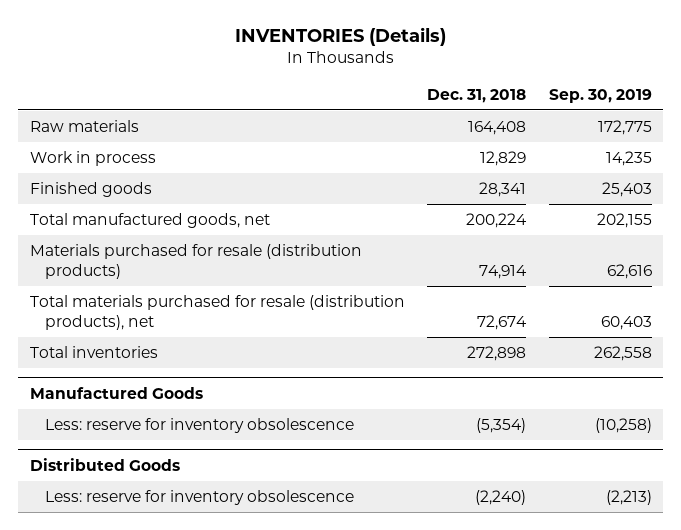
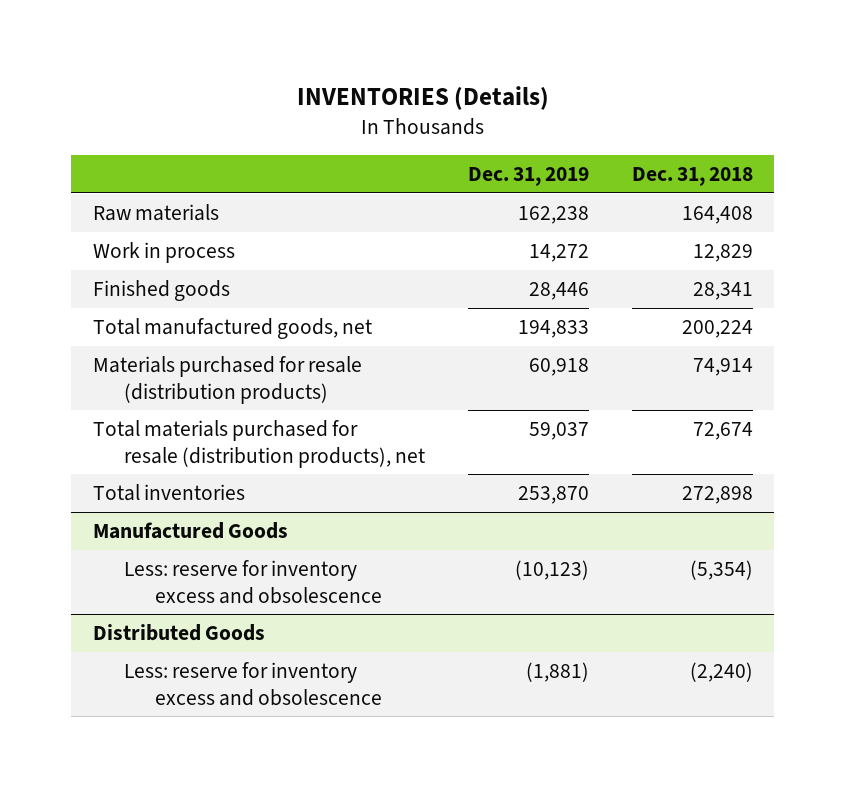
[548,88,652,103] Sep. 30, 2019 -> none
none -> [467,167,589,187] Dec. 31, 2019
[45,417,355,433] Less: reserve for inventory obsolescence -> [123,559,383,604] Less: reserve for inventory excess and obsolescence
[45,489,355,505] Less: reserve for inventory obsolescence -> [123,661,383,706] Less: reserve for inventory excess and obsolescence

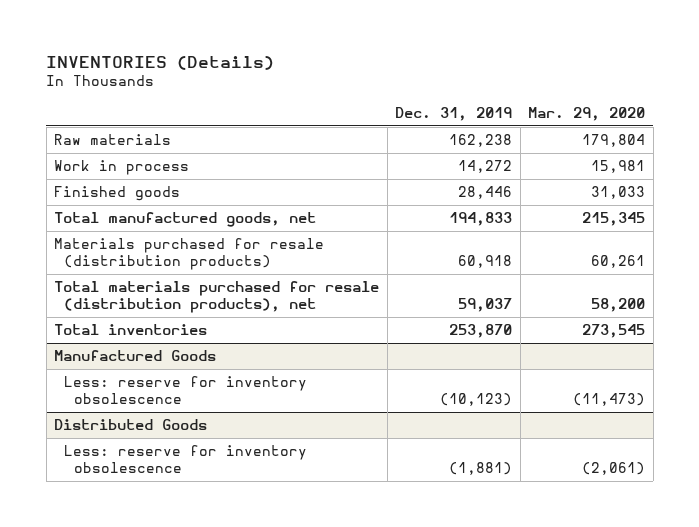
[631,167,753,187] Dec. 31, 2018 -> none
none -> [528,107,646,122] Mar. 29, 2020
[123,559,383,604] Less: reserve for inventory excess and obsolescence -> [63,376,307,404] Less: reserve for inventory obsolescence
[123,661,383,706] Less: reserve for inventory excess and obsolescence -> [63,445,307,473] Less: reserve for inventory obsolescence

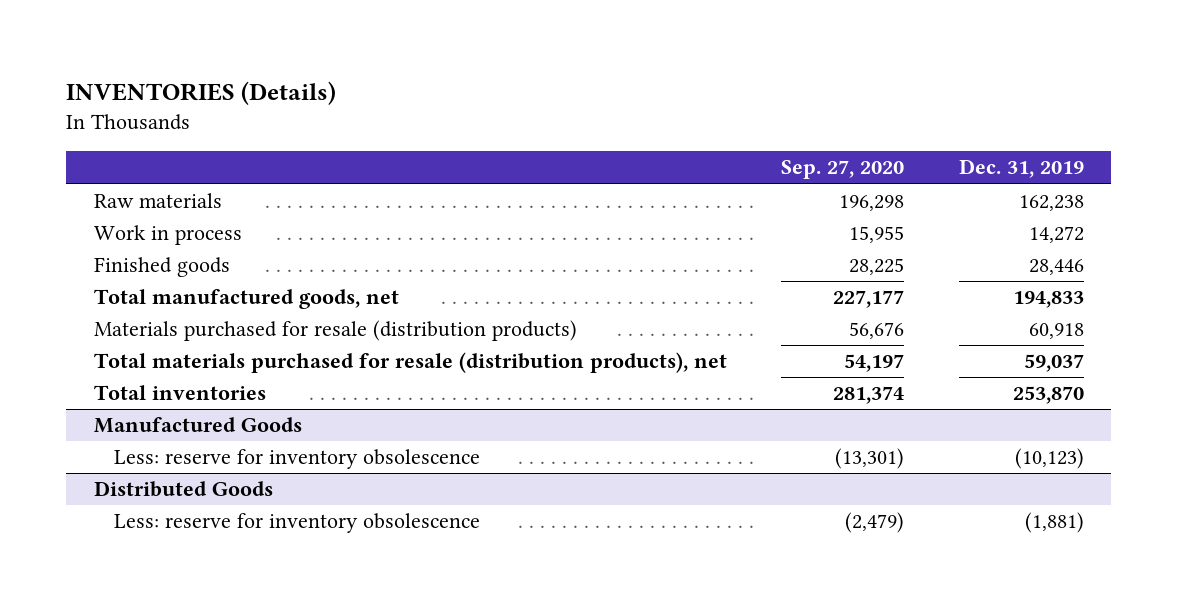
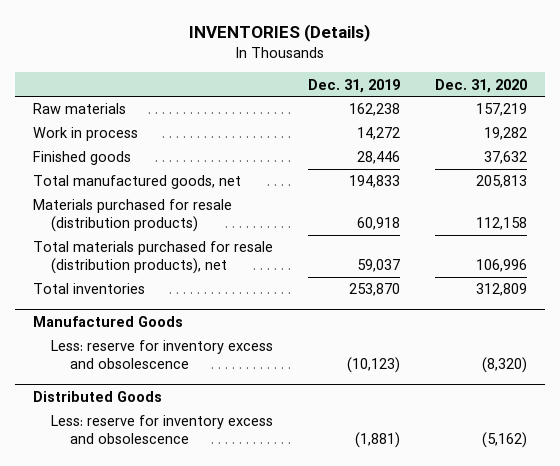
[781,160,905,180] Sep. 27, 2020 -> none
none -> [435,78,528,93] Dec. 31, 2020
[113,449,480,470] Less: reserve for inventory obsolescence -> [51,340,274,370] Less: reserve for inventory excess and obsolescence
[113,513,480,534] Less: reserve for inventory obsolescence -> [51,415,274,445] Less: reserve for inventory excess and obsolescence

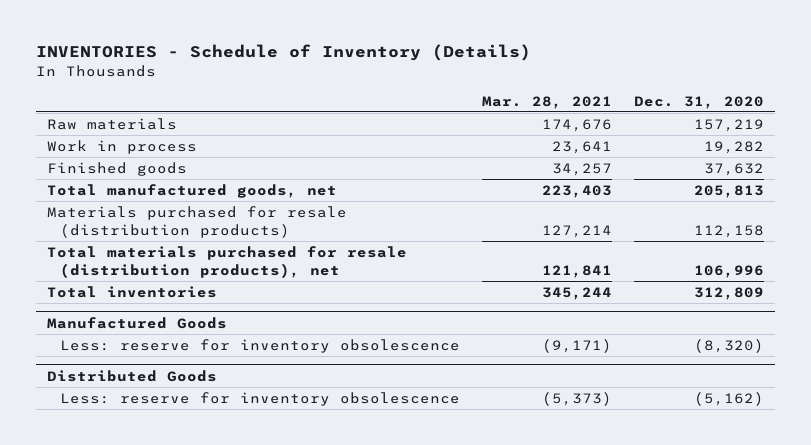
[189,23,371,42] INVENTORIES (Details) -> [36,44,532,62] INVENTORIES - Schedule of Inventory (Details)
[308,78,401,93] Dec. 31, 2019 -> none
none -> [481,95,612,109] Mar. 28, 2021
[51,340,274,370] Less: reserve for inventory excess and obsolescence -> [59,339,460,354] Less: reserve for inventory obsolescence
[51,415,274,445] Less: reserve for inventory excess and obsolescence -> [59,392,460,407] Less: reserve for inventory obsolescence

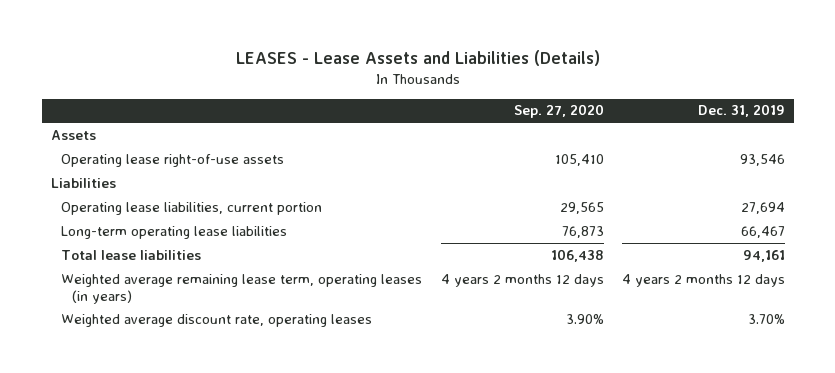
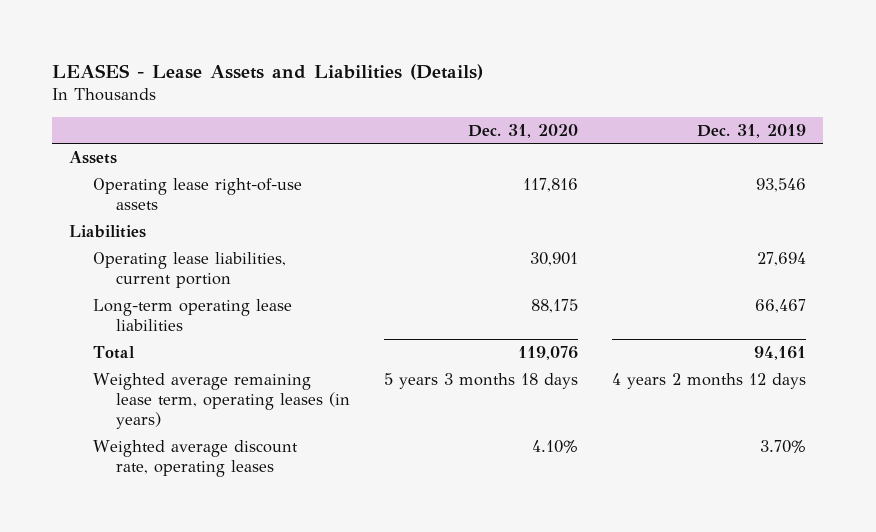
[513,104,604,119] Sep. 27, 2020 -> none
none -> [468,123,579,138] Dec. 31, 2020
[61,249,202,260] Total lease liabilities -> [92,346,135,360] Total

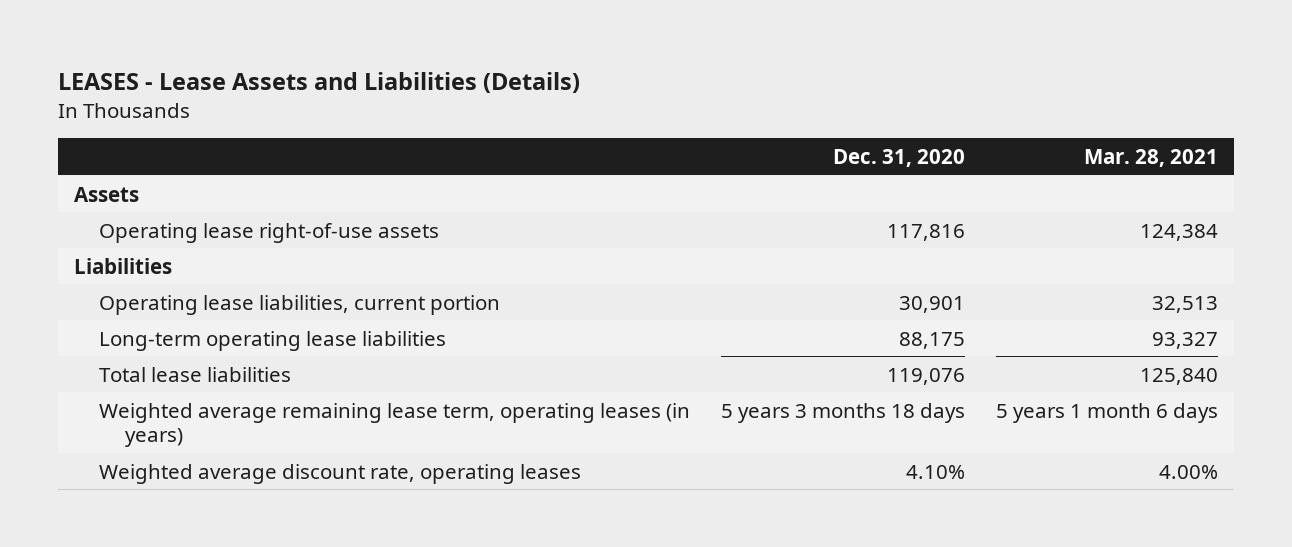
[697,123,807,138] Dec. 31, 2019 -> none
none -> [1084,149,1219,168] Mar. 28, 2021
[92,346,135,360] Total -> [99,366,292,382] Total lease liabilities

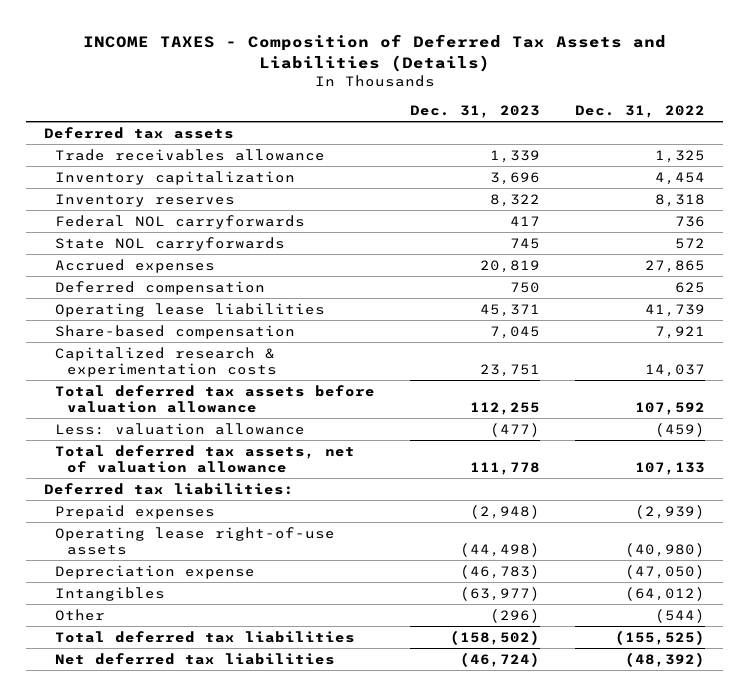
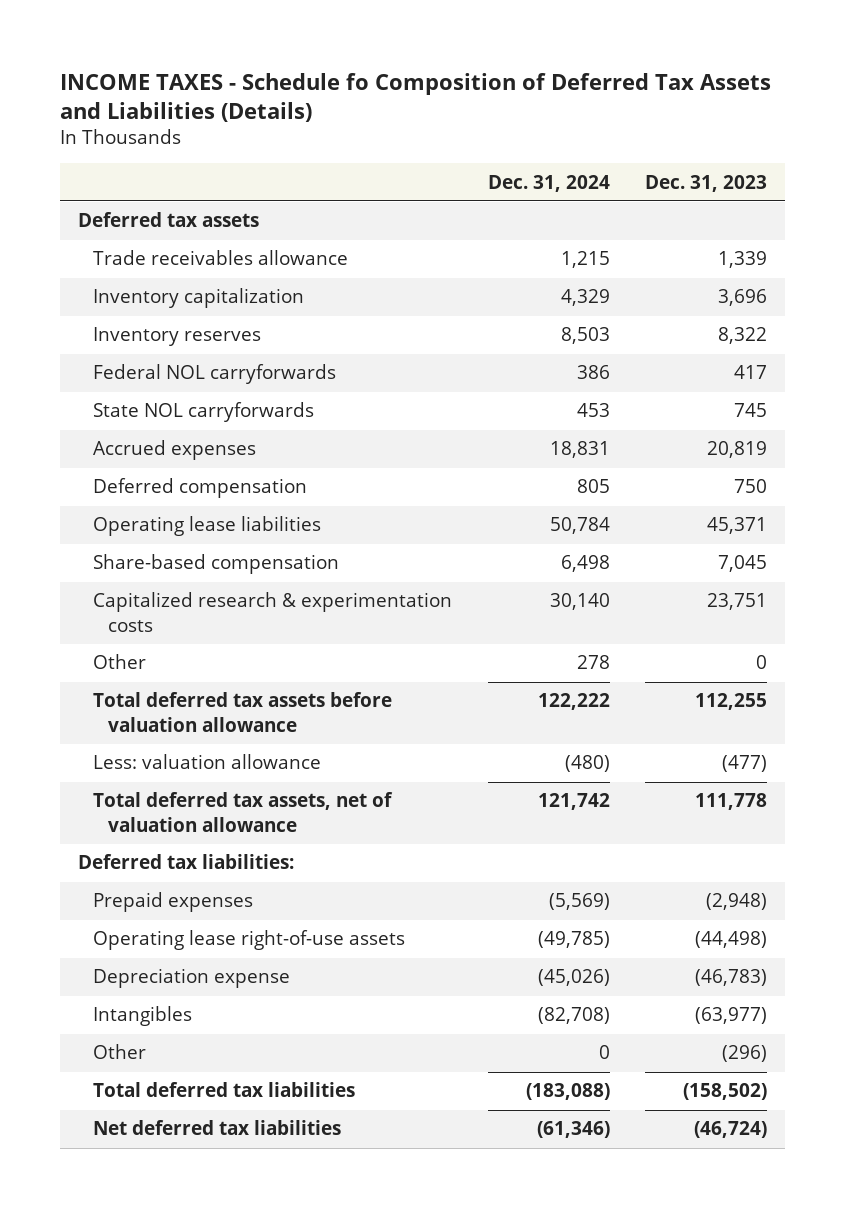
[82,34,666,72] INCOME TAXES - Composition of Deferred Tax Assets and Liabilities (Details) -> [60,72,772,122] INCOME TAXES - Schedule fo Composition of Deferred Tax Assets and Liabilities (Details)
[575,104,706,118] Dec. 31, 2022 -> none
none -> [487,174,610,192] Dec. 31, 2024
none -> [93,654,147,670] Other

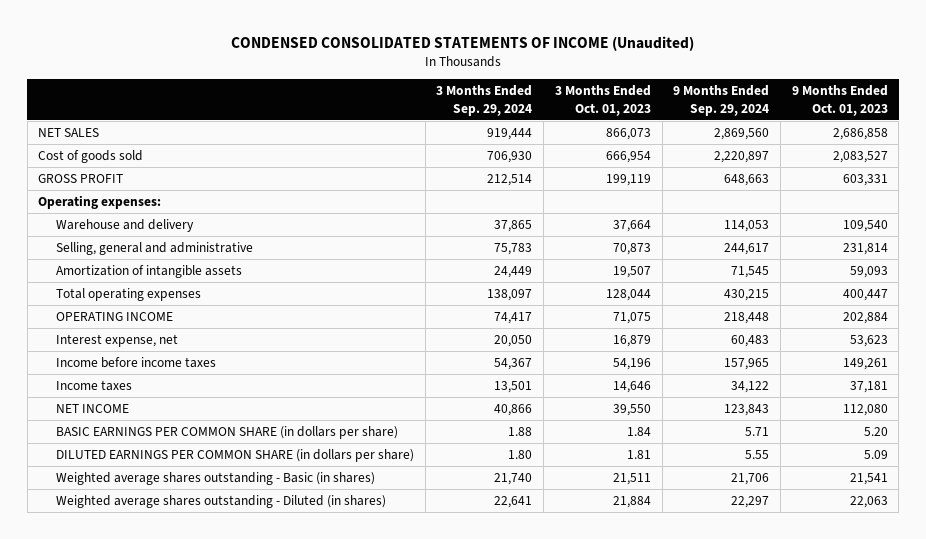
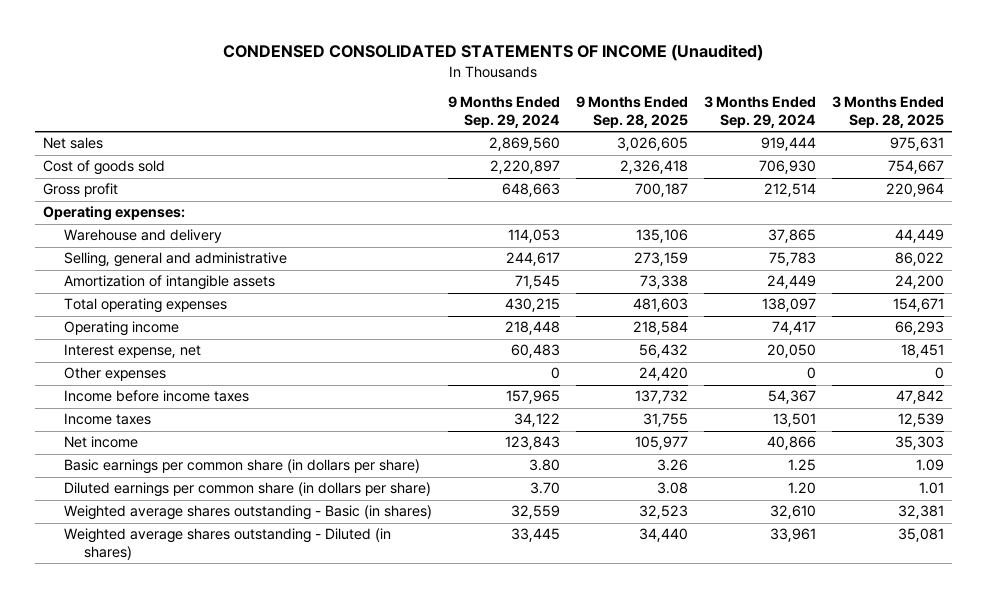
[554,85,651,116] 3 Months Ended Oct. 01, 2023 -> none
[791,85,888,116] 9 Months Ended Oct. 01, 2023 -> none
none -> [575,96,688,129] 9 Months Ended Sep. 28, 2025
none -> [831,96,944,129] 3 Months Ended Sep. 28, 2025
[38,127,100,137] NET SALES -> [43,137,104,150] Net sales
[38,173,124,183] GROSS PROFIT -> [43,183,119,198] Gross profit
[56,311,174,321] OPERATING INCOME -> [63,321,179,337] Operating income
none -> [63,367,166,382] Other expenses
[56,403,130,413] NET INCOME -> [63,436,138,449] Net income
[56,425,399,439] BASIC EARNINGS PER COMMON SHARE (in dollars per share) -> [63,459,420,475] Basic earnings per common share (in dollars per share)
[508,426,533,436] 1.88 -> [787,459,816,472] 1.25
[745,426,770,436] 5.71 -> [528,459,560,472] 3.80
[56,448,415,462] DILUTED EARNINGS PER COMMON SHARE (in dollars per share) -> [63,482,431,498] Diluted earnings per common share (in dollars per share)
[508,449,533,459] 1.80 -> [787,482,816,495] 1.20
[745,449,770,459] 5.55 -> [529,482,560,495] 3.70
[494,472,533,485] 21,740 -> [769,505,816,520] 32,610
[731,472,770,485] 21,706 -> [510,505,560,520] 32,559
[494,495,533,508] 22,641 -> [769,528,816,543] 33,961
[731,495,770,508] 22,297 -> [510,528,560,543] 33,445

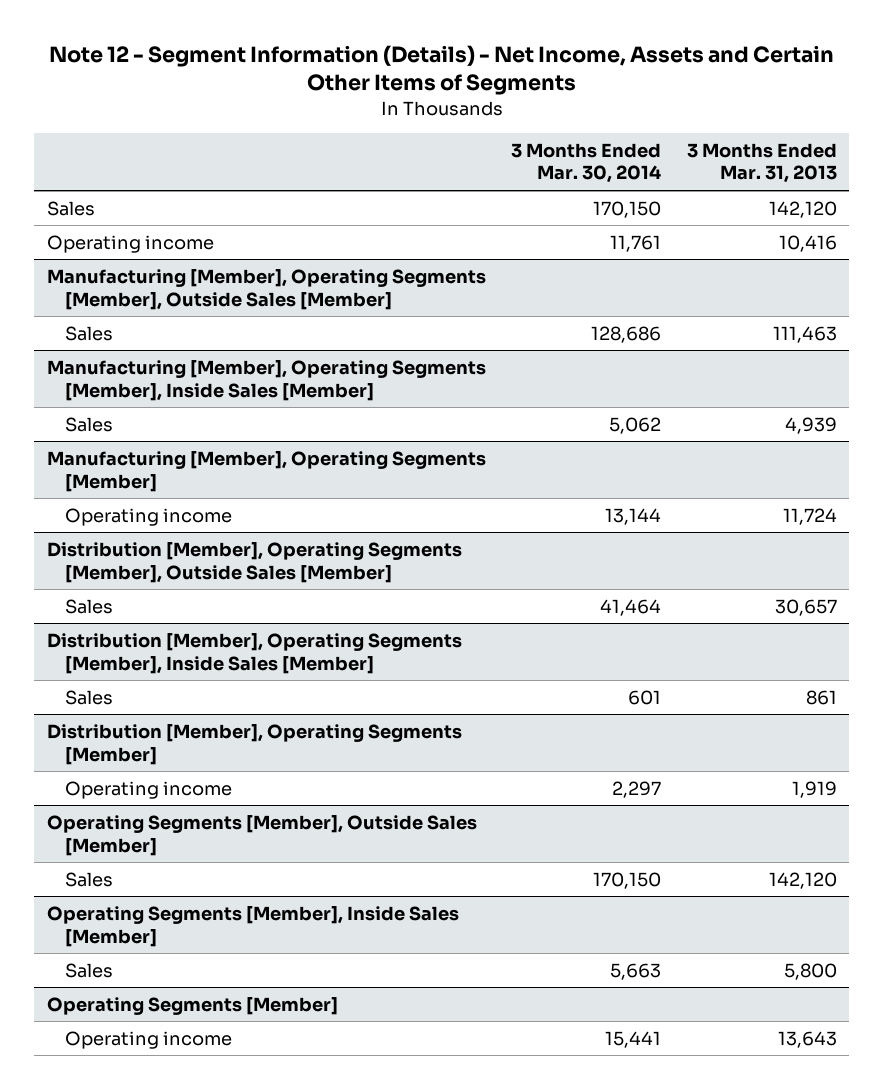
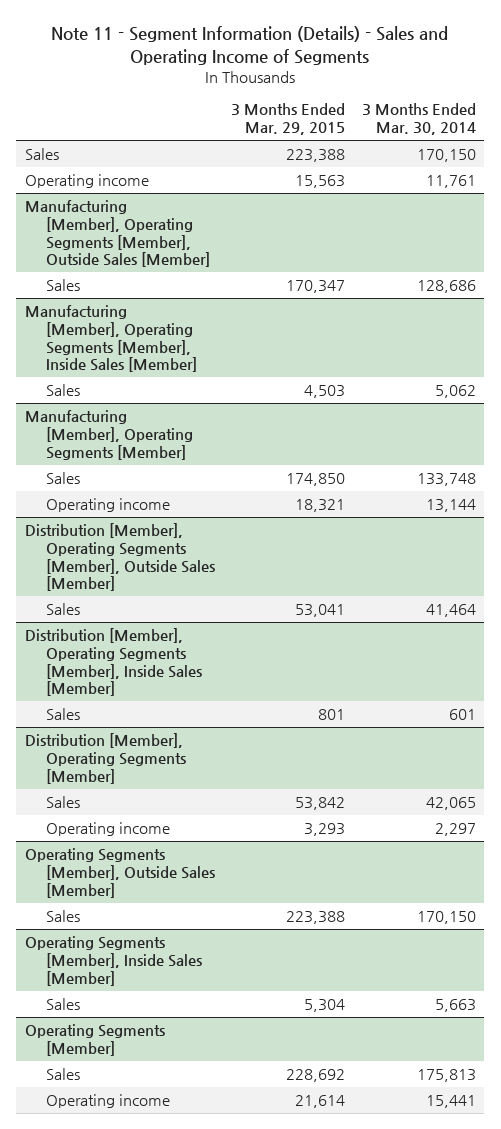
[48,45,834,96] Note 12 - Segment Information (Details) - Net Income, Assets and Certain Other Items of Segments -> [51,26,449,65] Note 11 - Segment Information (Details) - Sales and Operating Income of Segments
[686,142,837,184] 3 Months Ended Mar. 31, 2013 -> none
none -> [231,103,346,136] 3 Months Ended Mar. 29, 2015
none -> [45,472,80,485] Sales
none -> [45,796,80,809] Sales
none -> [45,1068,80,1081] Sales

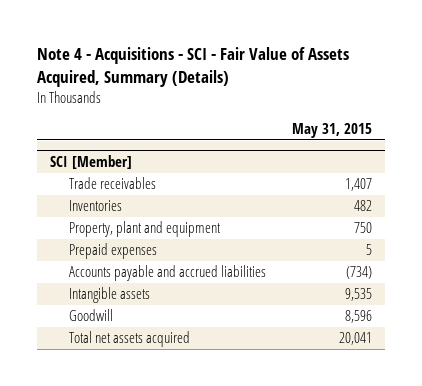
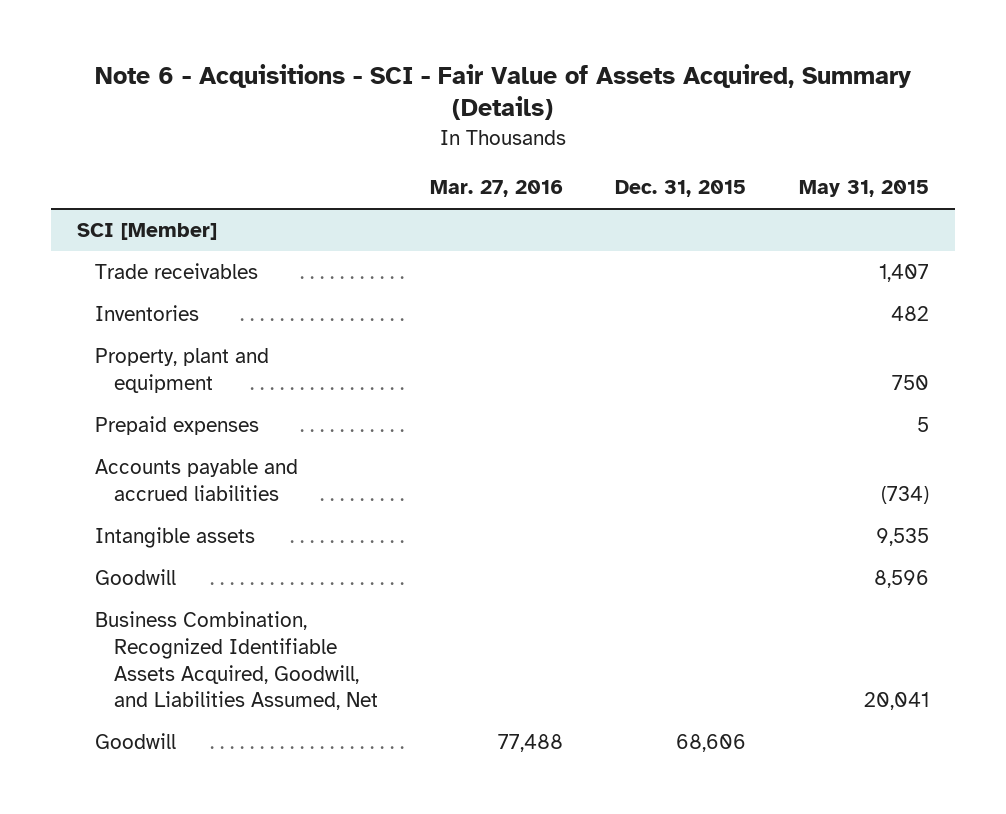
[36,46,349,87] Note 4 - Acquisitions - SCI - Fair Value of Assets Acquired, Summary (Details) -> [94,63,911,121] Note 6 - Acquisitions - SCI - Fair Value of Assets Acquired, Summary (Details)
none -> [429,180,563,198] Mar. 27, 2016
none -> [615,180,747,198] Dec. 31, 2015
[69,331,191,348] Total net assets acquired -> [95,611,378,711] Business Combination, Recognized Identifiable Assets Acquired, Goodwill, and Liabilities Assumed, Net
none -> [95,733,177,750] Goodwill

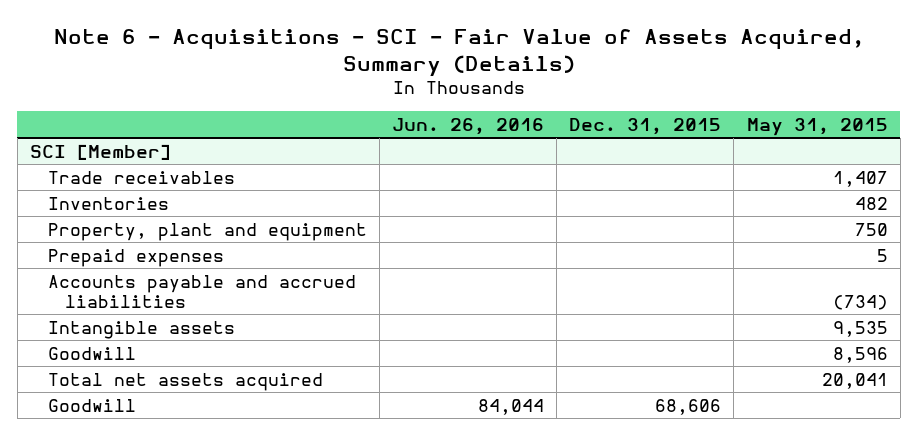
[429,180,563,198] Mar. 27, 2016 -> none
none -> [391,117,544,135] Jun. 26, 2016
[95,611,378,711] Business Combination, Recognized Identifiable Assets Acquired, Goodwill, and Liabilities Assumed, Net -> [47,372,323,391] Total net assets acquired

